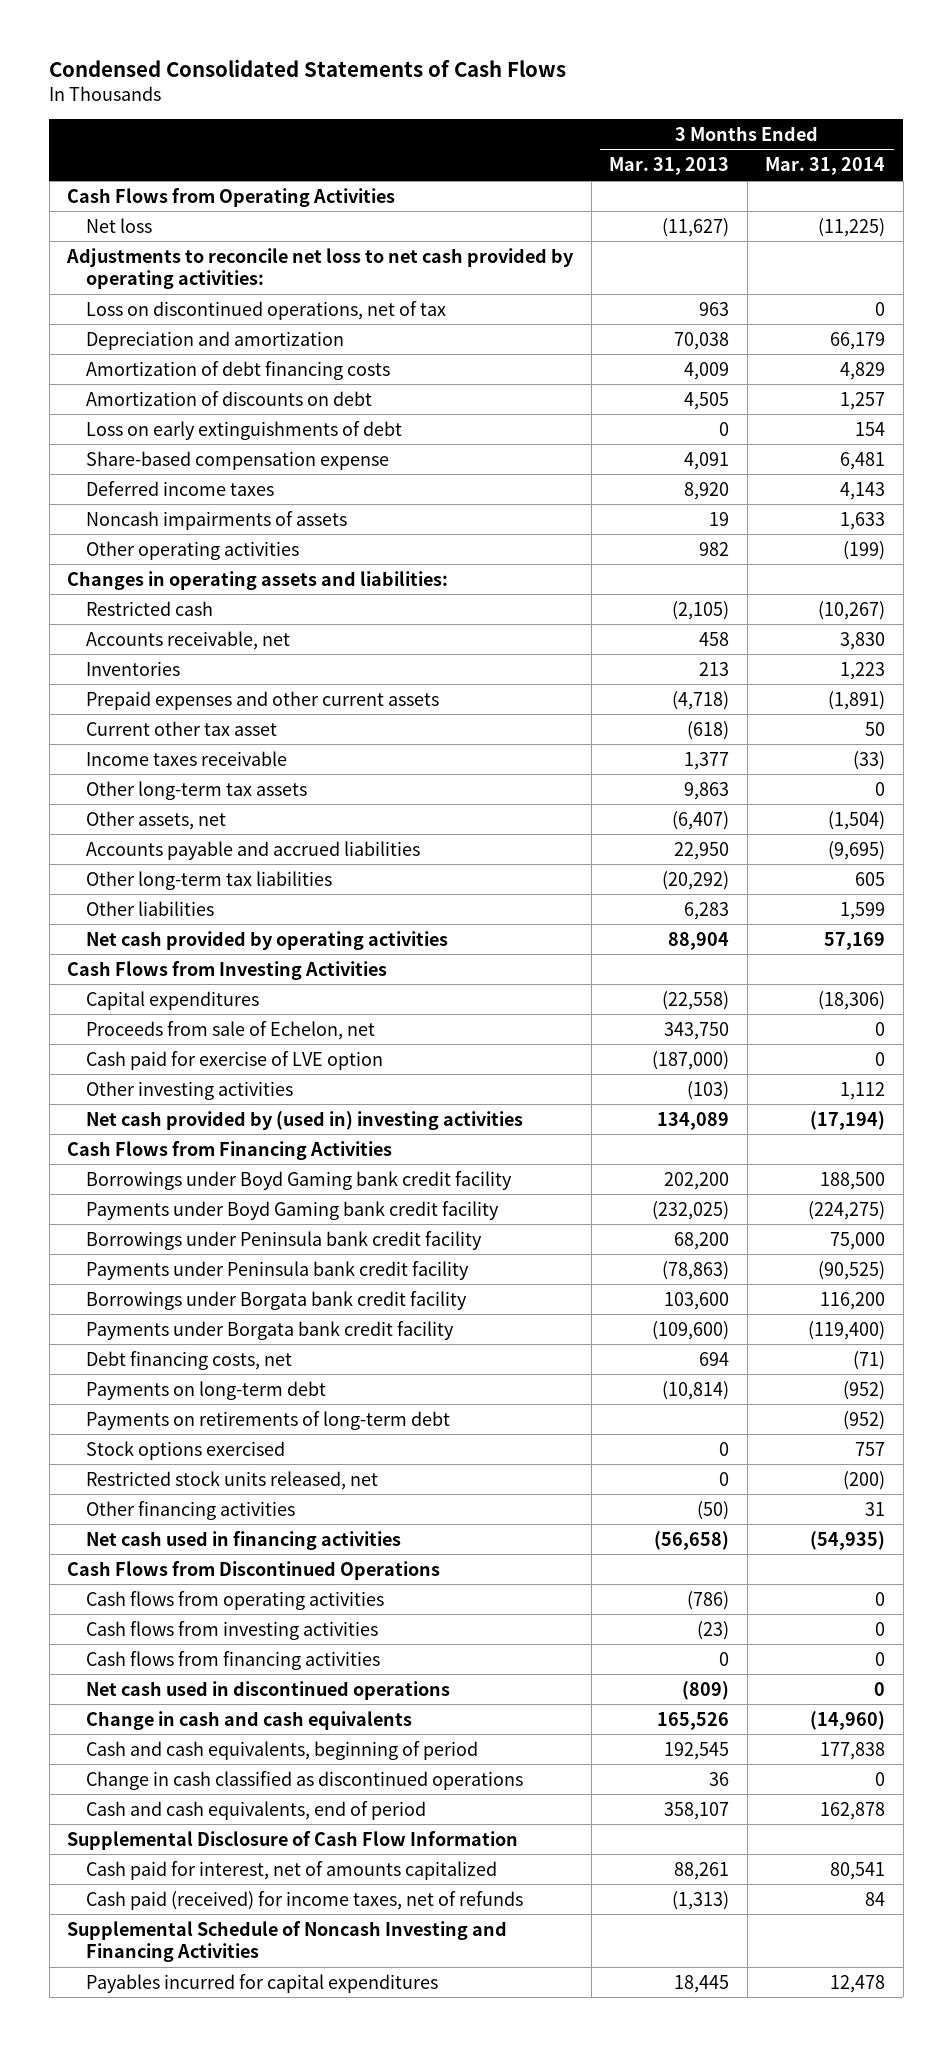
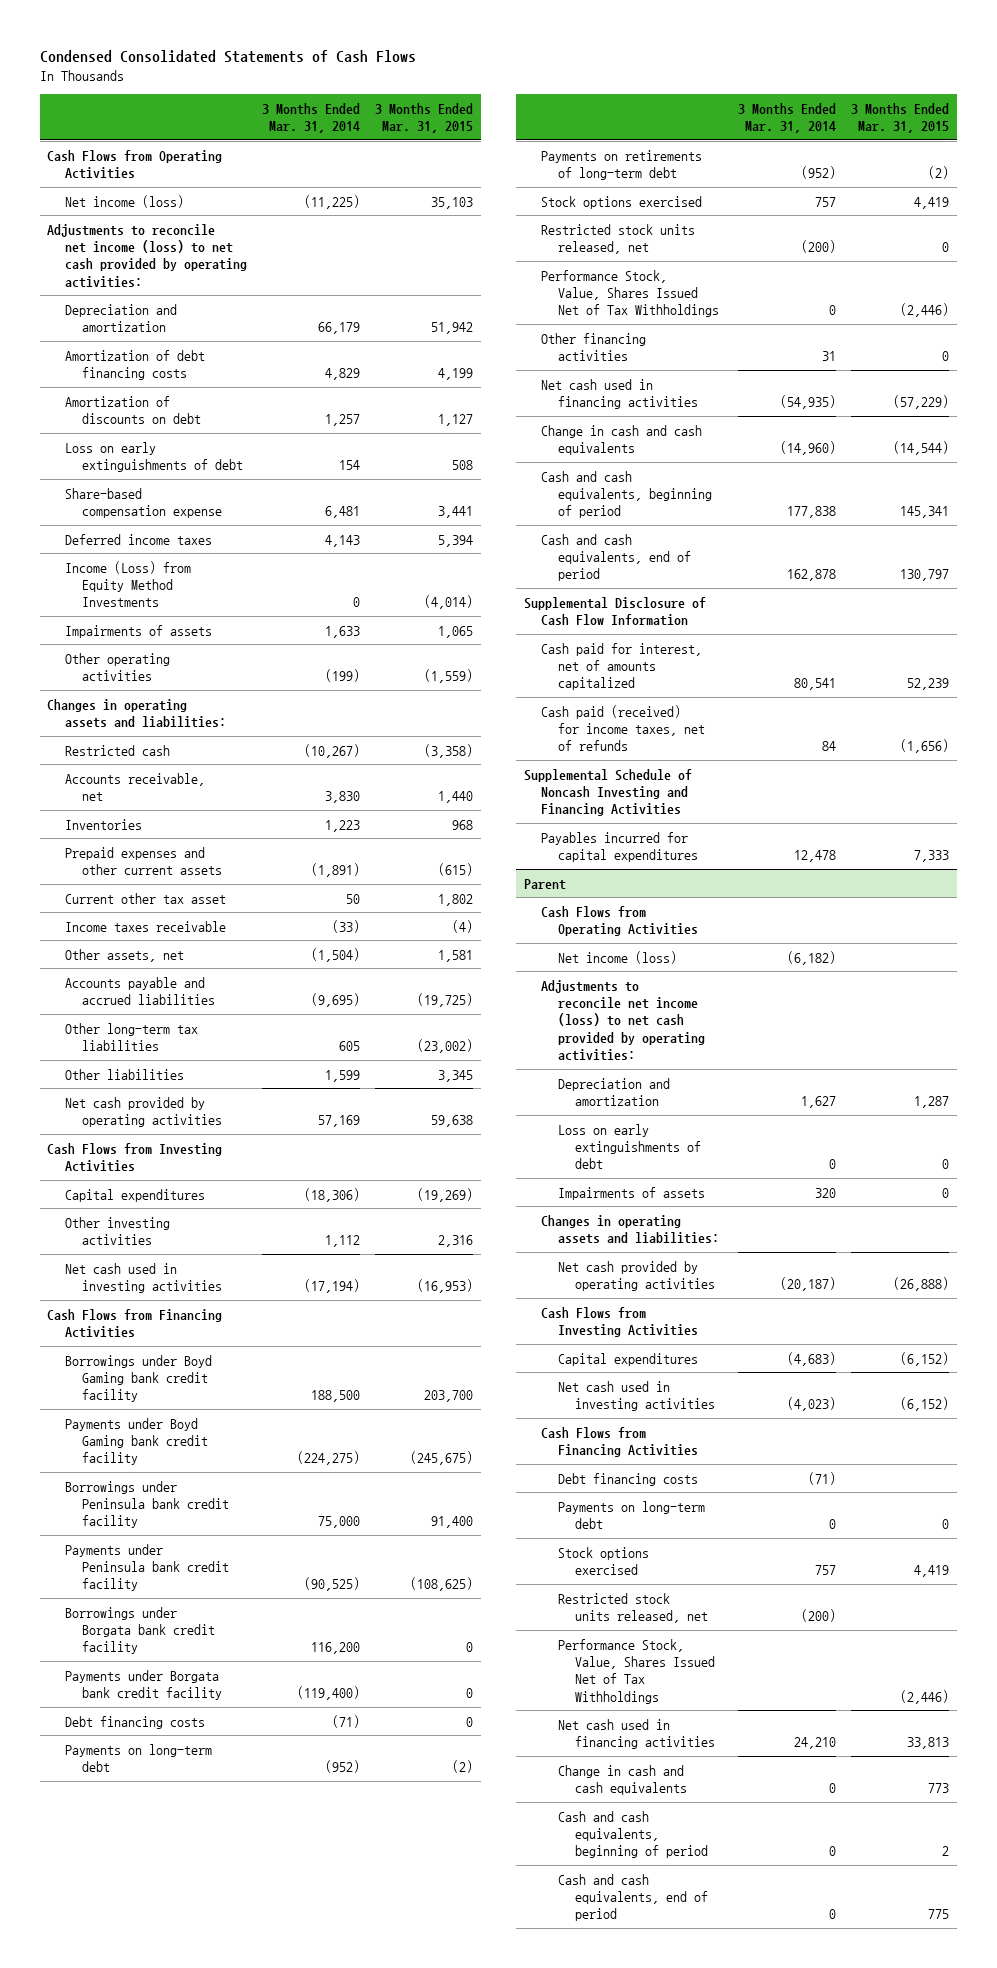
[609,157,730,176] Mar. 31, 2013 -> none
none -> [375,102,474,134] 3 Months Ended Mar. 31, 2015
[85,300,446,320] Loss on discontinued operations, net of tax -> none
[85,217,152,233] Net loss -> [64,194,184,208] Net income (loss)
[66,247,575,290] Adjustments to reconcile net loss to net cash provided by operating activities: -> [47,223,247,288] Adjustments to reconcile net income (loss) to net cash provided by operating activities:
none -> [64,560,191,608] Income (Loss) from Equity Method Investments
[85,510,347,530] Noncash impairments of assets -> [64,624,212,638] Impairments of assets
[85,780,307,800] Other long-term tax assets -> none
[85,1020,375,1040] Proceeds from sale of Echelon, net -> none
[85,1050,383,1070] Cash paid for exercise of LVE option -> none
[85,1110,523,1130] Net cash provided by (used in) investing activities -> [64,1262,222,1293] Net cash used in investing activities
[85,1350,292,1370] Debt financing costs, net -> [64,1715,205,1729] Debt financing costs
none -> [540,269,719,318] Performance Stock, Value, Shares Issued Net of Tax Withholdings
[67,1560,441,1580] Cash Flows from Discontinued Operations -> none
[85,1590,384,1610] Cash flows from operating activities -> none
[85,1620,378,1640] Cash flows from investing activities -> none
[85,1650,380,1670] Cash flows from financing activities -> none
[85,1680,450,1700] Net cash used in discontinued operations -> none
[85,1770,523,1790] Change in cash classified as discontinued operations -> none
none -> [523,878,566,890] Parent
none -> [540,905,698,936] Cash Flows from Operating Activities
none -> [557,950,677,964] Net income (loss)
none -> [540,979,705,1062] Adjustments to reconcile net income (loss) to net cash provided by operating activities:
none -> [557,1077,670,1106] Depreciation and amortization
none -> [557,1123,701,1170] Loss on early extinguishments of debt
none -> [557,1186,705,1200] Impairments of assets
none -> [540,1214,719,1244] Changes in operating assets and liabilities:
none -> [557,1260,715,1291] Net cash provided by operating activities
none -> [540,1306,698,1337] Cash Flows from Investing Activities
none -> [557,1352,698,1366] Capital expenditures
none -> [557,1380,715,1411] Net cash used in investing activities
none -> [540,1426,698,1457] Cash Flows from Financing Activities
none -> [557,1472,698,1486] Debt financing costs
none -> [557,1500,705,1529] Payments on long-term debt
none -> [557,1546,649,1575] Stock options exercised
none -> [557,1592,708,1623] Restricted stock units released, net
none -> [557,1638,715,1704] Performance Stock, Value, Shares Issued Net of Tax Withholdings
none -> [557,1718,715,1749] Net cash used in financing activities
none -> [557,1764,687,1795] Change in cash and cash equivalents
none -> [557,1810,708,1859] Cash and cash equivalents, beginning of period
none -> [557,1873,708,1922] Cash and cash equivalents, end of period

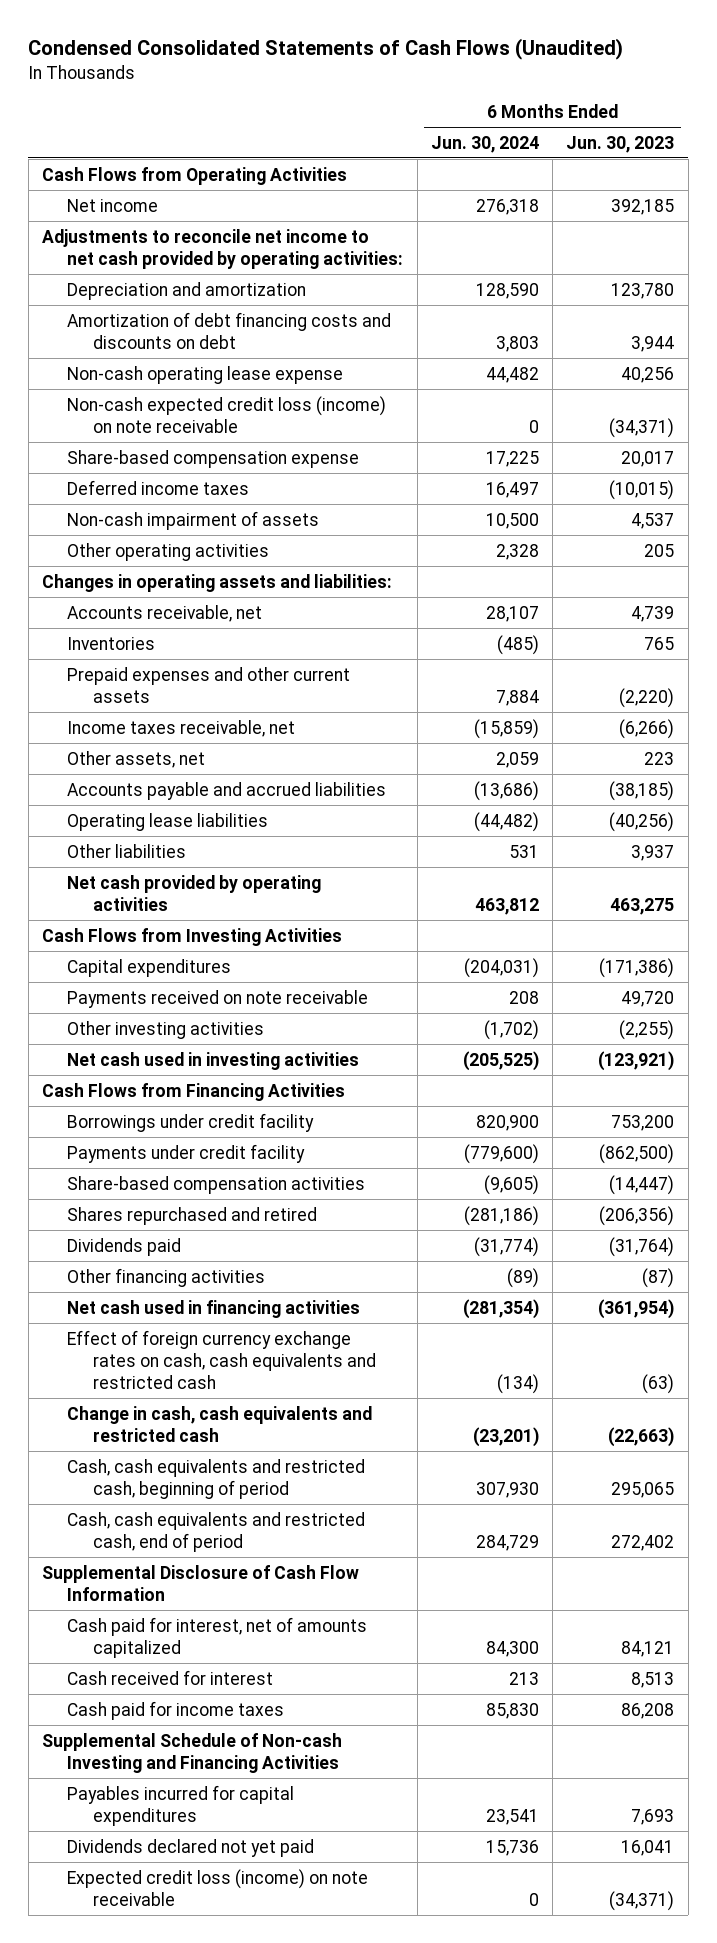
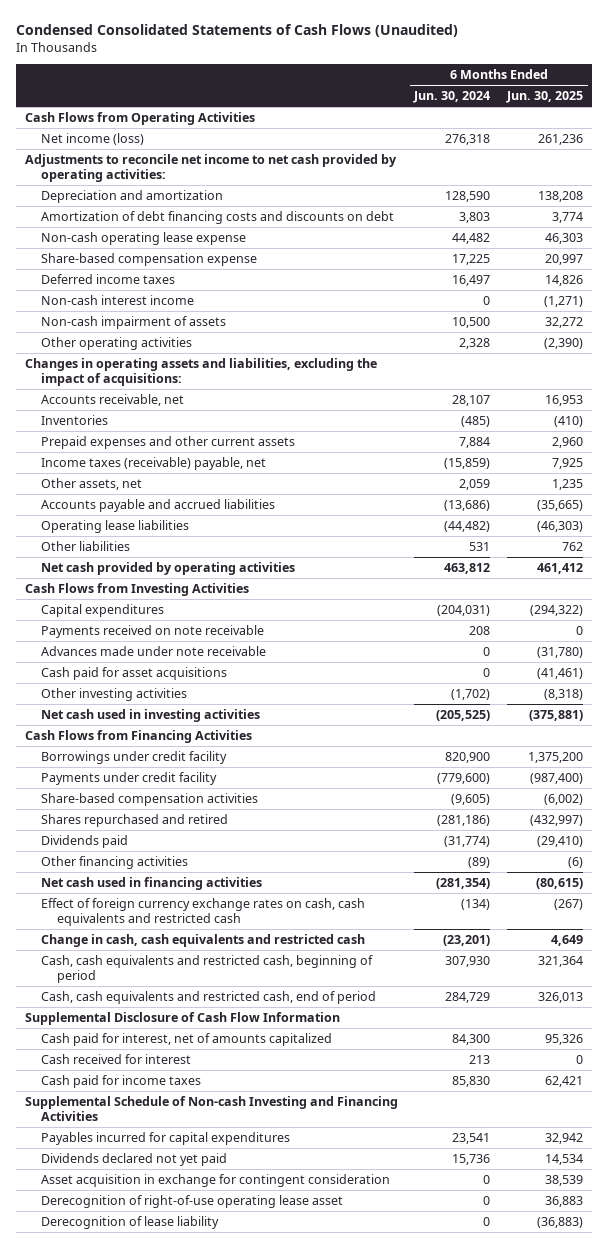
[566,135,675,153] Jun. 30, 2023 -> none
none -> [506,91,584,104] Jun. 30, 2025
[67,198,159,212] Net income -> [40,132,144,145] Net income (loss)
[67,395,387,433] Non-cash expected credit loss (income) on note receivable -> none
none -> [40,294,194,305] Non-cash interest income
[42,573,393,592] Changes in operating assets and liabilities: -> [24,357,377,386] Changes in operating assets and liabilities, excluding the impact of acquisitions:
[67,719,296,737] Income taxes receivable, net -> [40,456,266,470] Income taxes (receivable) payable, net
none -> [40,645,266,656] Advances made under note receivable
none -> [40,666,227,680] Cash paid for asset acquisitions
[67,1868,369,1906] Expected credit loss (income) on note receivable -> none
none -> [40,1173,390,1187] Asset acquisition in exchange for contingent consideration
none -> [40,1194,343,1208] Derecognition of right-of-use operating lease asset
none -> [40,1215,219,1229] Derecognition of lease liability

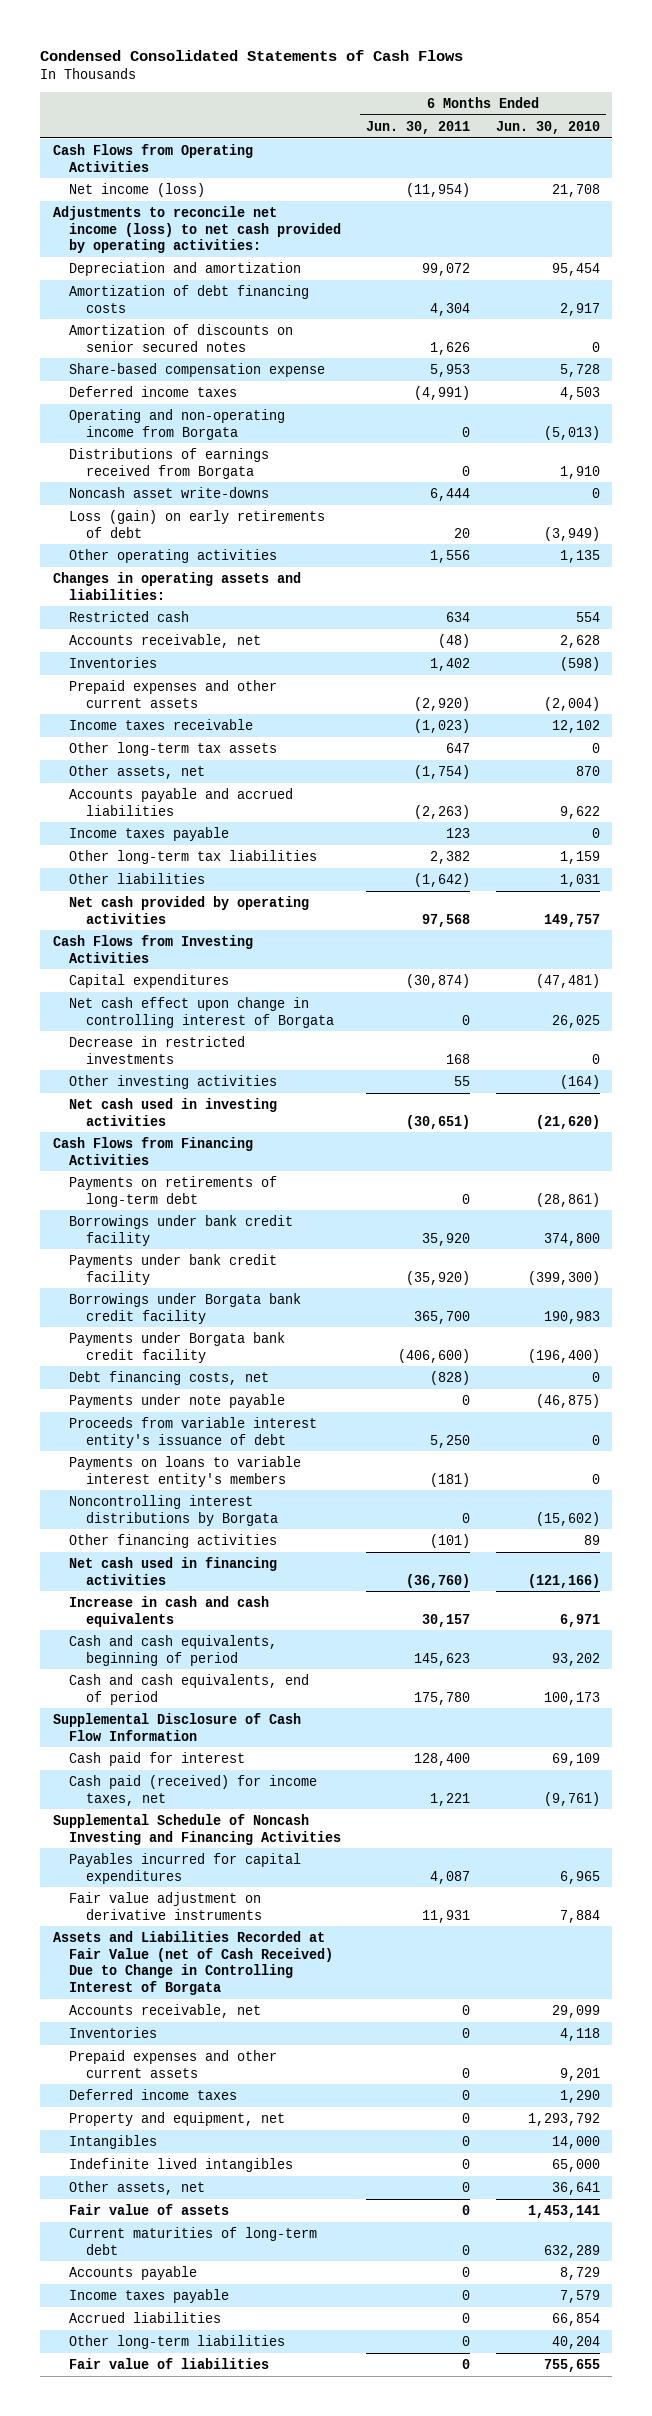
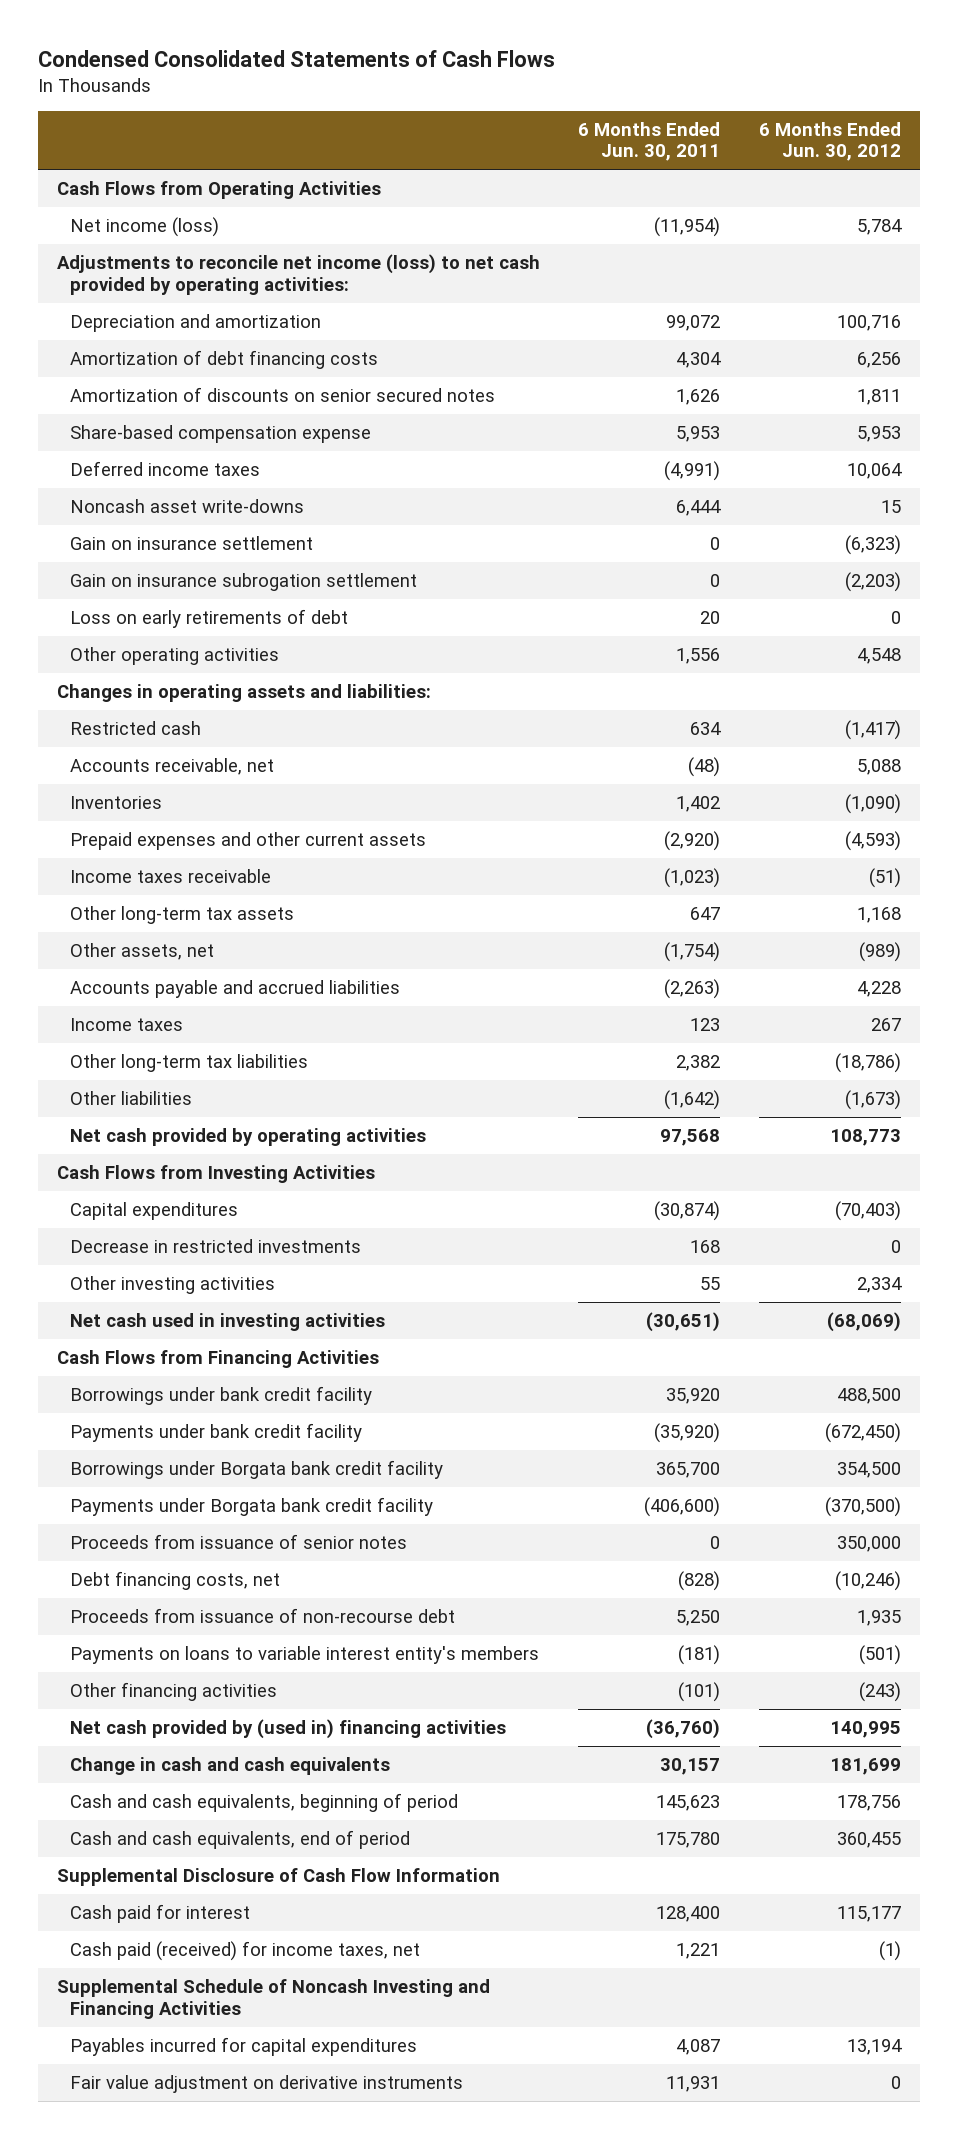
[495,120,600,134] Jun. 30, 2010 -> none
none -> [758,121,901,162] 6 Months Ended Jun. 30, 2012
[69,408,286,440] Operating and non-operating income from Borgata -> none
[69,447,270,479] Distributions of earnings received from Borgata -> none
none -> [70,535,314,550] Gain on insurance settlement
none -> [70,572,418,591] Gain on insurance subrogation settlement
[69,509,326,538] Loss (gain) on early retirements of debt -> [70,608,349,628] Loss on early retirements of debt
[69,826,230,841] Income taxes payable -> [70,1017,184,1031] Income taxes
[69,996,334,1028] Net cash effect upon change in controlling interest of Borgata -> none
[69,1175,278,1207] Payments on retirements of long-term debt -> none
none -> [70,1533,408,1549] Proceeds from issuance of senior notes
[69,1393,286,1408] Payments under note payable -> none
[69,1416,318,1448] Proceeds from variable interest entity's issuance of debt -> [70,1607,456,1623] Proceeds from issuance of non-recourse debt
[69,1494,278,1526] Noncontrolling interest distributions by Borgata -> none
[69,1556,278,1585] Net cash used in financing activities -> [70,1718,507,1739] Net cash provided by (used in) financing activities
[69,1595,270,1627] Increase in cash and cash equivalents -> [70,1756,391,1775] Change in cash and cash equivalents
[52,1930,334,1995] Assets and Liabilities Recorded at Fair Value (net of Cash Received) Due to Change in Controlling Interest of Borgata -> none
[69,2003,262,2018] Accounts receivable, net -> none
[69,2026,158,2038] Inventories -> none
[69,2049,278,2078] Prepaid expenses and other current assets -> none
[69,2088,238,2100] Deferred income taxes -> none
[69,2111,286,2126] Property and equipment, net -> none
[69,2134,158,2149] Intangibles -> none
[69,2157,294,2172] Indefinite lived intangibles -> none
[69,2180,206,2195] Other assets, net -> none
[69,2203,230,2215] Fair value of assets -> none
[69,2226,318,2255] Current maturities of long-term debt -> none
[69,2265,198,2280] Accounts payable -> none
[69,2288,230,2303] Income taxes payable -> none
[69,2311,222,2323] Accrued liabilities -> none
[69,2334,286,2349] Other long-term liabilities -> none
[69,2357,270,2369] Fair value of liabilities -> none

